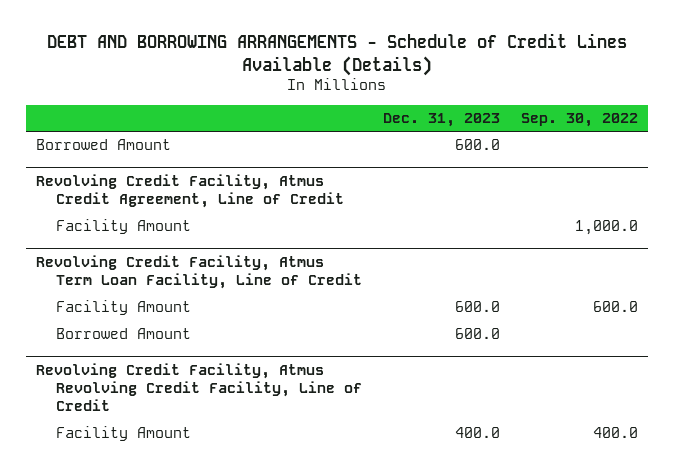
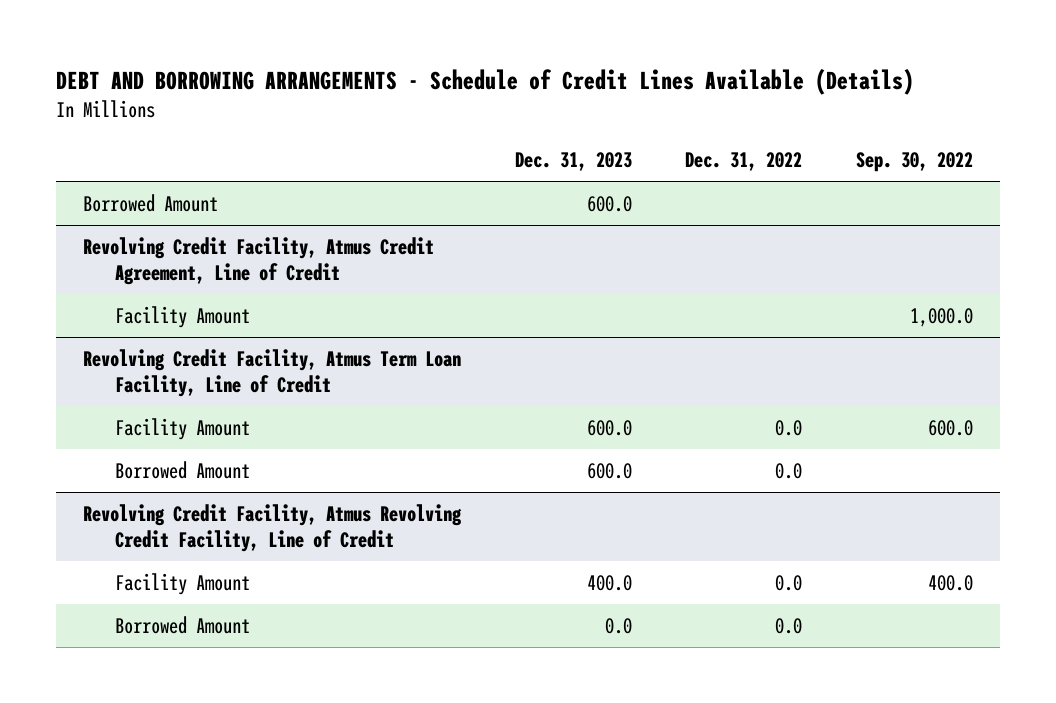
none -> [685,152,803,172] Dec. 31, 2022
none -> [114,615,250,634] Borrowed Amount

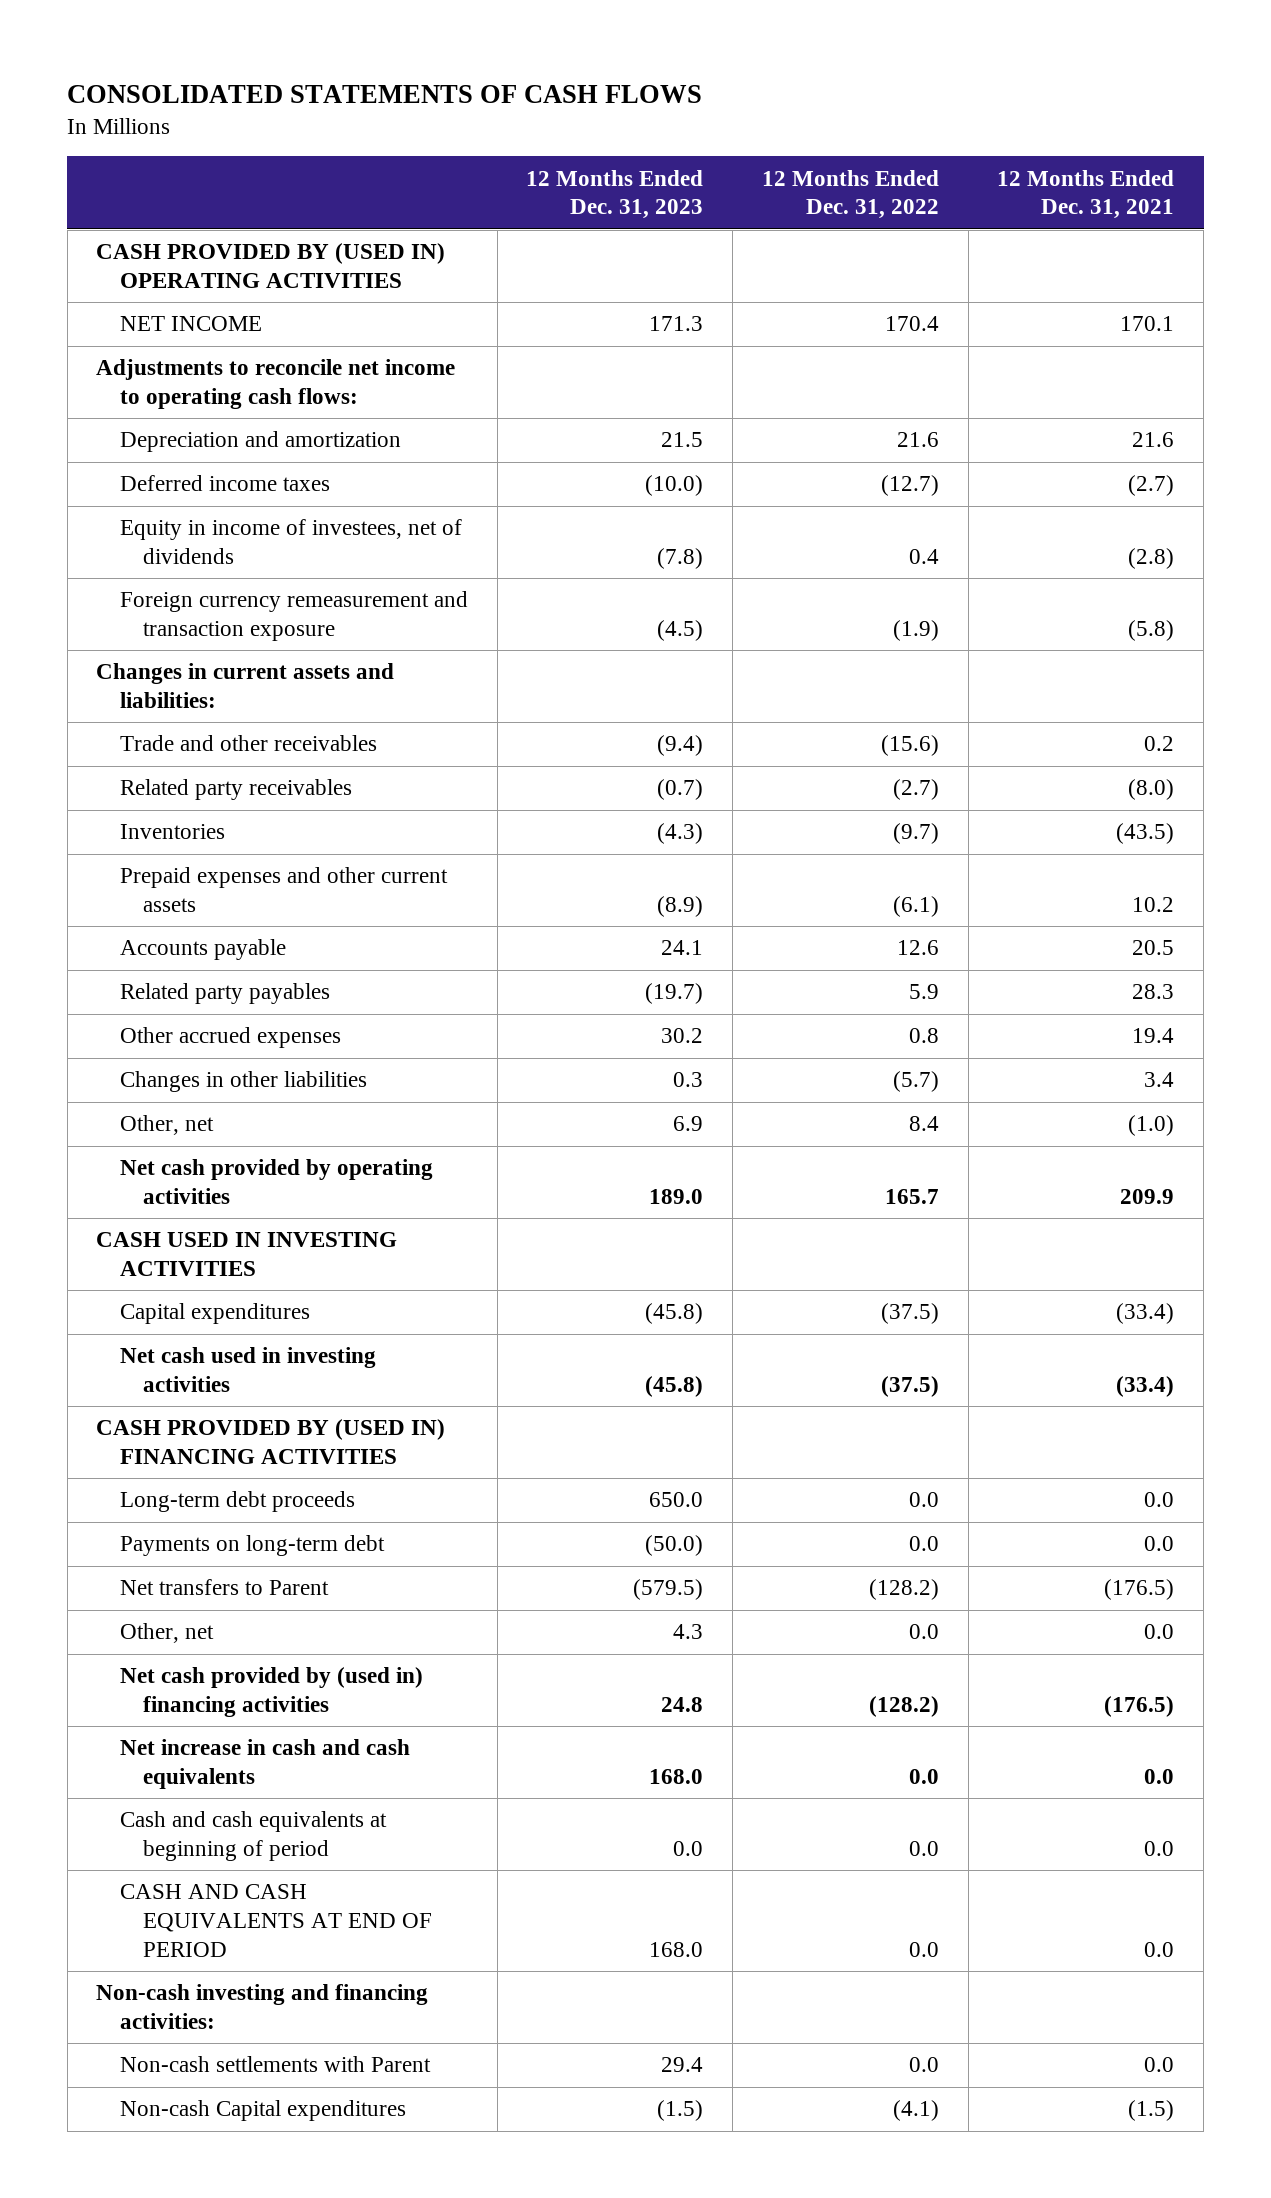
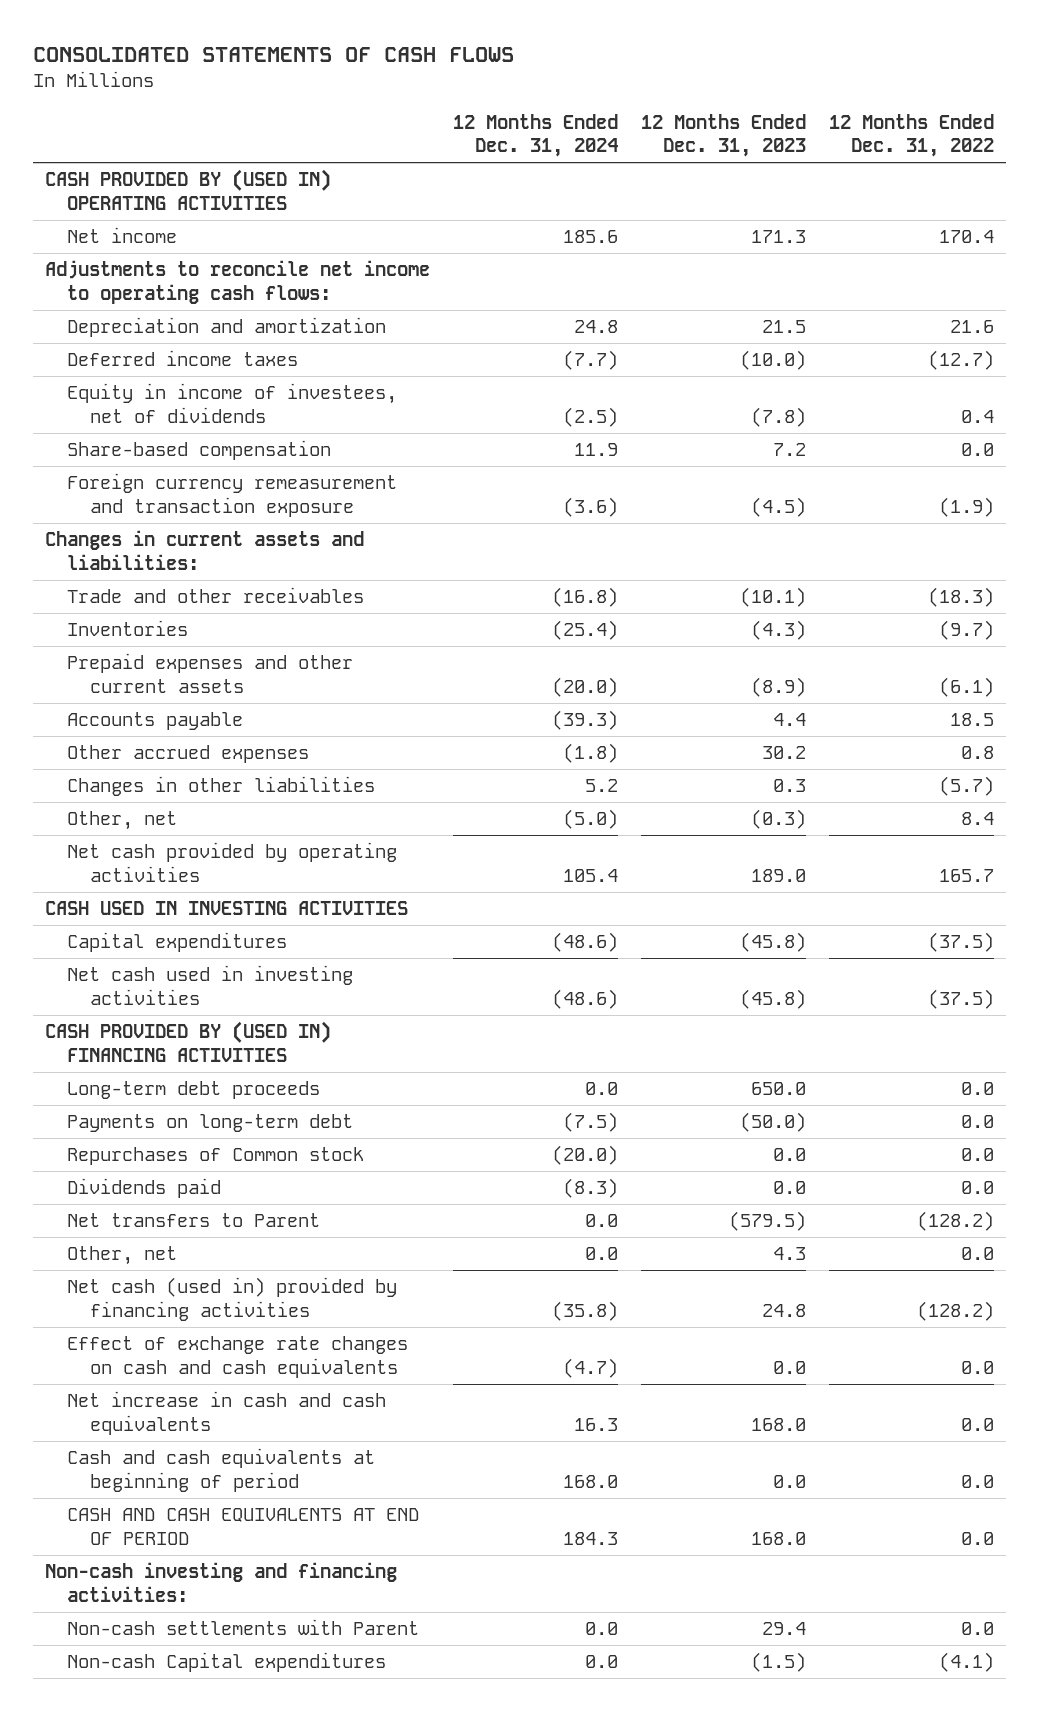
[997,169,1175,220] 12 Months Ended Dec. 31, 2021 -> none
none -> [452,113,618,158] 12 Months Ended Dec. 31, 2024
[119,316,262,332] NET INCOME -> [67,226,178,243] Net income
none -> [67,439,332,460] Share-based compensation
[119,779,352,801] Related party receivables -> none
[657,735,704,757] (9.4) -> [740,586,807,607] (10.1)
[880,735,939,757] (15.6) -> [928,586,995,607] (18.3)
[119,983,330,1005] Related party payables -> none
[661,940,704,956] 24.1 -> [773,712,807,726] 4.4
[896,940,939,956] 12.6 -> [950,712,995,726] 18.5
[673,1116,704,1132] 6.9 -> [751,808,807,829] (0.3)
none -> [67,1146,365,1165] Repurchases of Common stock
none -> [67,1177,222,1198] Dividends paid
[119,1667,423,1717] Net cash provided by (used in) financing activities -> [67,1276,398,1321] Net cash (used in) provided by financing activities
none -> [67,1335,409,1378] Effect of exchange rate changes on cash and cash equivalents

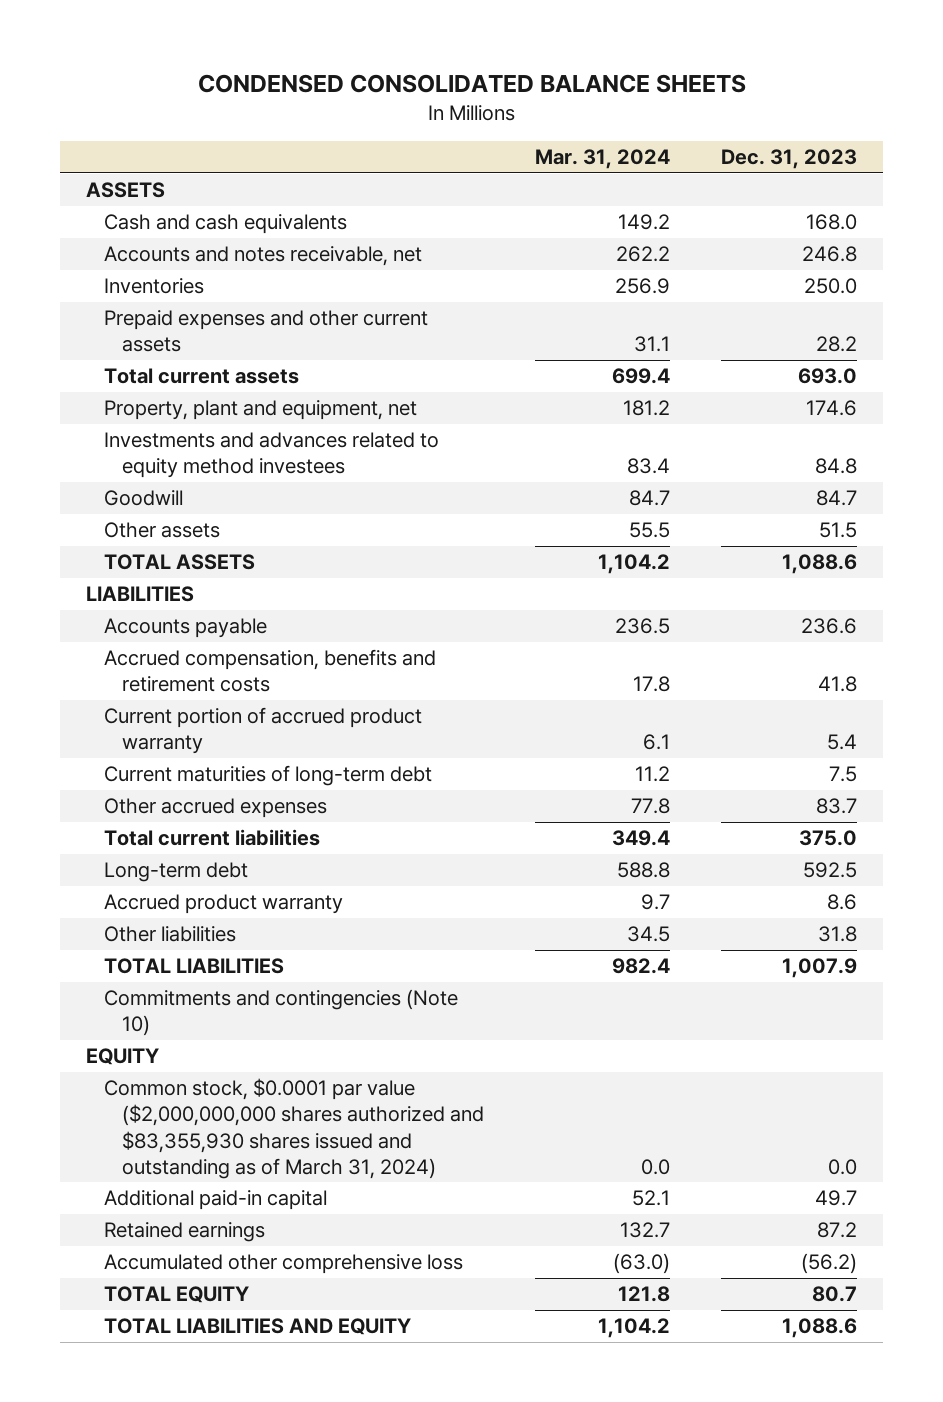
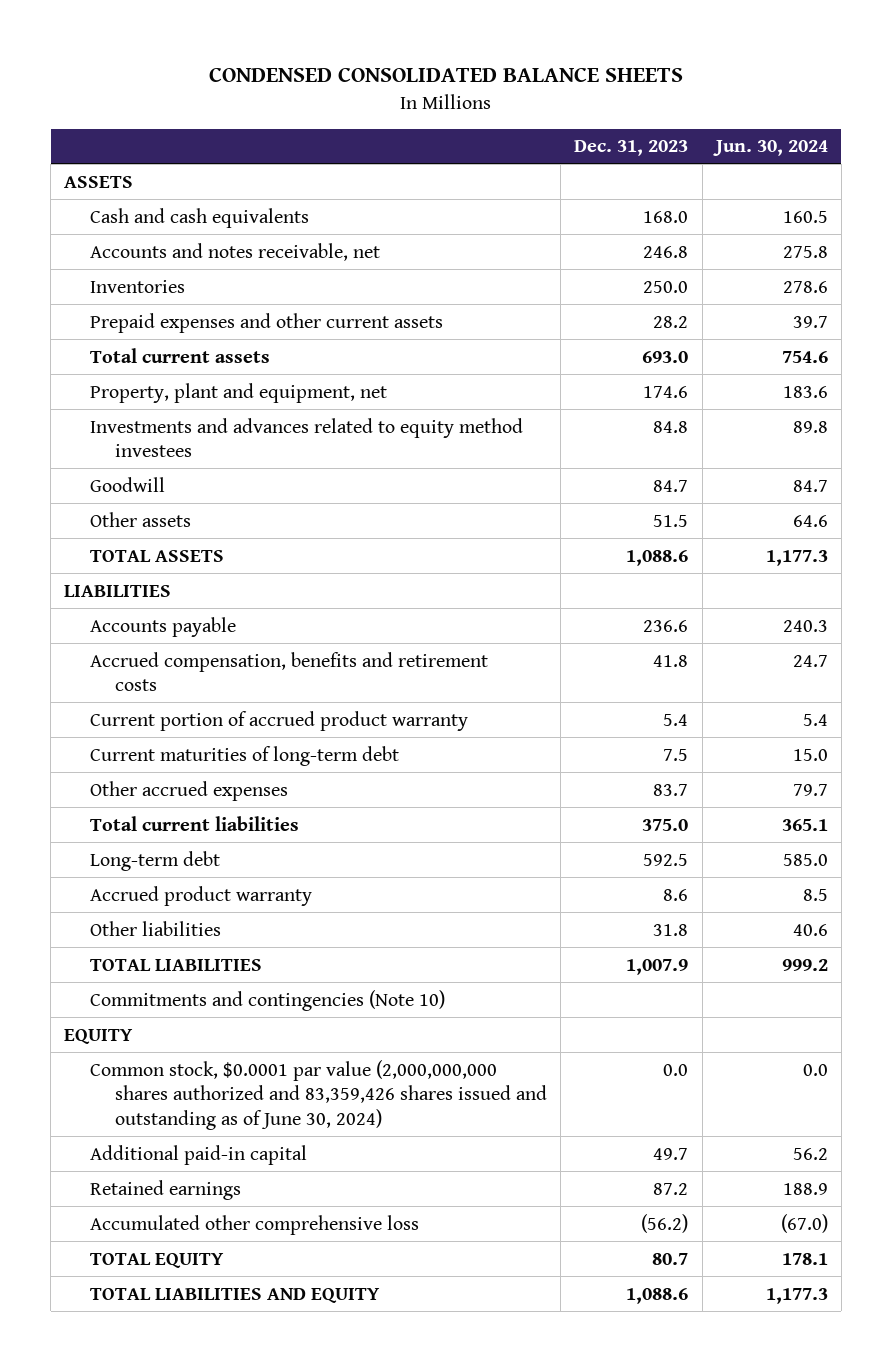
[535,149,671,170] Mar. 31, 2024 -> none
none -> [712,140,828,157] Jun. 30, 2024
[103,1078,484,1179] Common stock, $0.0001 par value ($2,000,000,000 shares authorized and $83,355,930 shares issued and outstanding as of March 31, 2024) -> [89,1059,548,1130] Common stock, $0.0001 par value (2,000,000,000 shares authorized and 83,359,426 shares issued and outstanding as of June 30, 2024)

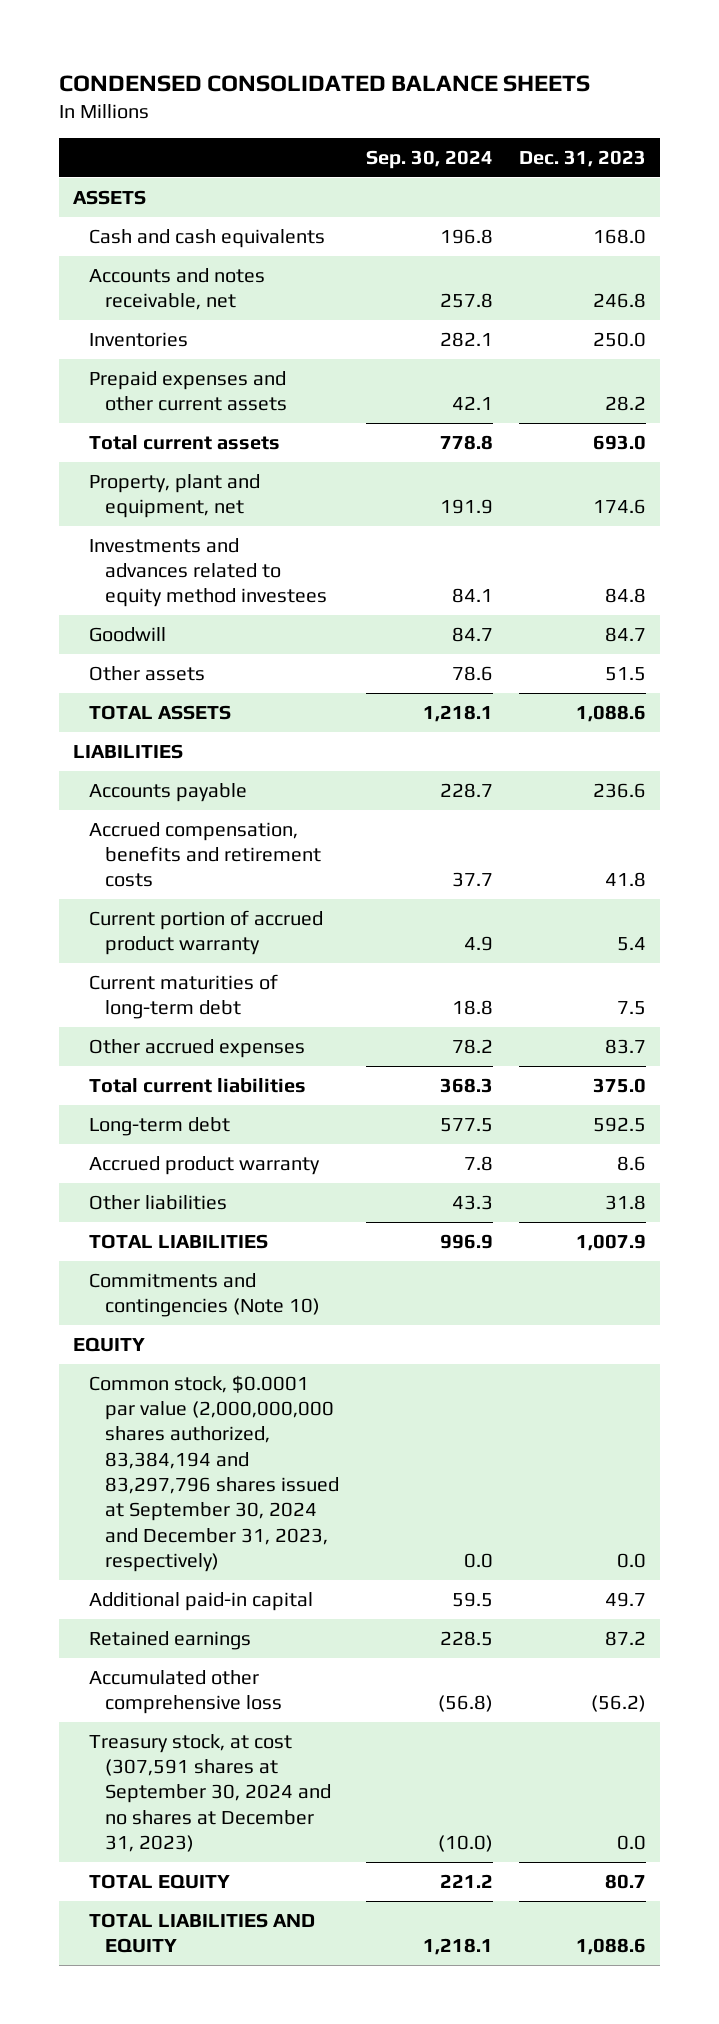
[712,140,828,157] Jun. 30, 2024 -> none
none -> [365,150,493,170] Sep. 30, 2024
[89,1059,548,1130] Common stock, $0.0001 par value (2,000,000,000 shares authorized and 83,359,426 shares issued and outstanding as of June 30, 2024) -> [88,1374,340,1572] Common stock, $0.0001 par value (2,000,000,000 shares authorized, 83,384,194 and 83,297,796 shares issued at September 30, 2024 and December 31, 2023, respectively)
none -> [88,1733,332,1853] Treasury stock, at cost (307,591 shares at September 30, 2024 and no shares at December 31, 2023)

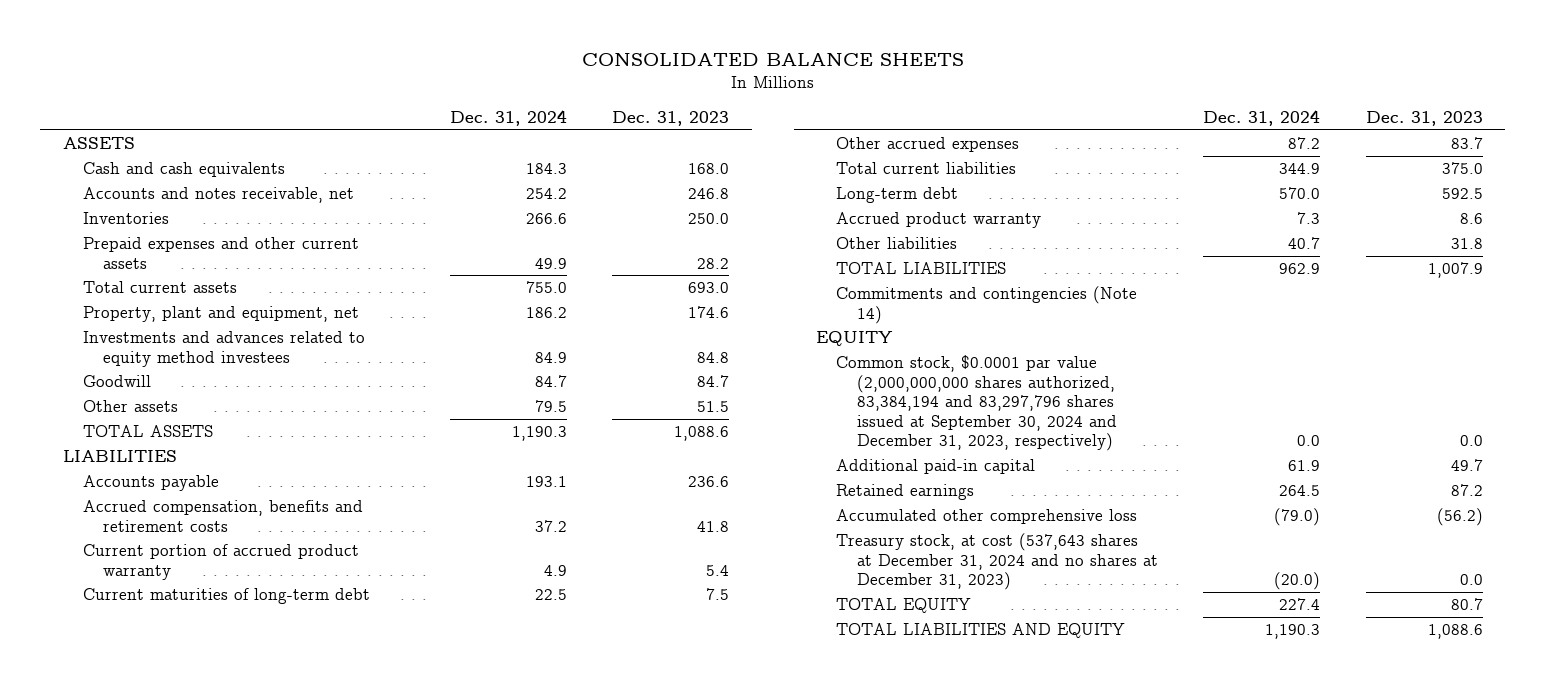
[59,74,591,92] CONDENSED CONSOLIDATED BALANCE SHEETS -> [581,52,964,66] CONSOLIDATED BALANCE SHEETS
[365,150,493,170] Sep. 30, 2024 -> none
none -> [449,110,567,127] Dec. 31, 2024
[88,1272,321,1318] Commitments and contingencies (Note 10) -> [836,286,1138,324] Commitments and contingencies (Note 14)
[88,1733,332,1853] Treasury stock, at cost (307,591 shares at September 30, 2024 and no shares at December 31, 2023) -> [836,533,1158,591] Treasury stock, at cost (537,643 shares at December 31, 2024 and no shares at December 31, 2023)

